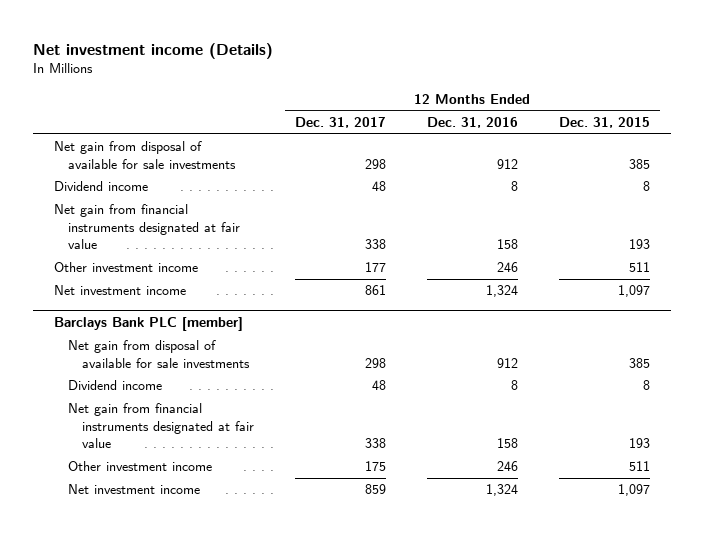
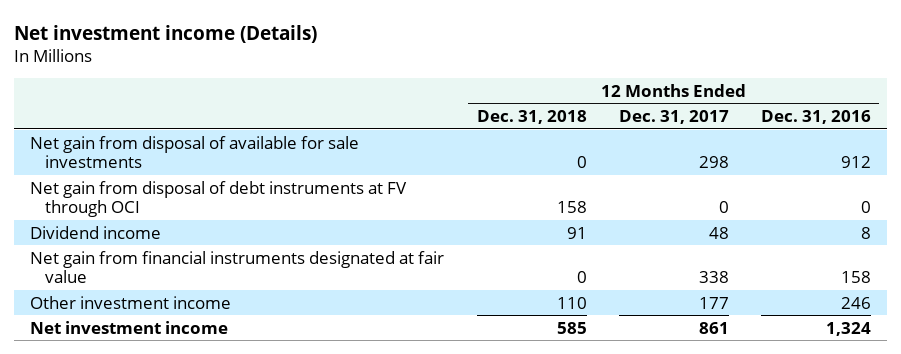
[558,116,650,128] Dec. 31, 2015 -> none
none -> [476,110,587,125] Dec. 31, 2018
none -> [30,180,408,218] Net gain from disposal of debt instruments at FV through OCI
[53,317,243,332] Barclays Bank PLC [member] -> none
[67,340,250,368] Net gain from disposal of available for sale investments -> none
[67,380,162,391] Dividend income -> none
[67,403,254,448] Net gain from financial instruments designated at fair value -> none
[67,461,212,472] Other investment income -> none
[67,484,200,495] Net investment income -> none

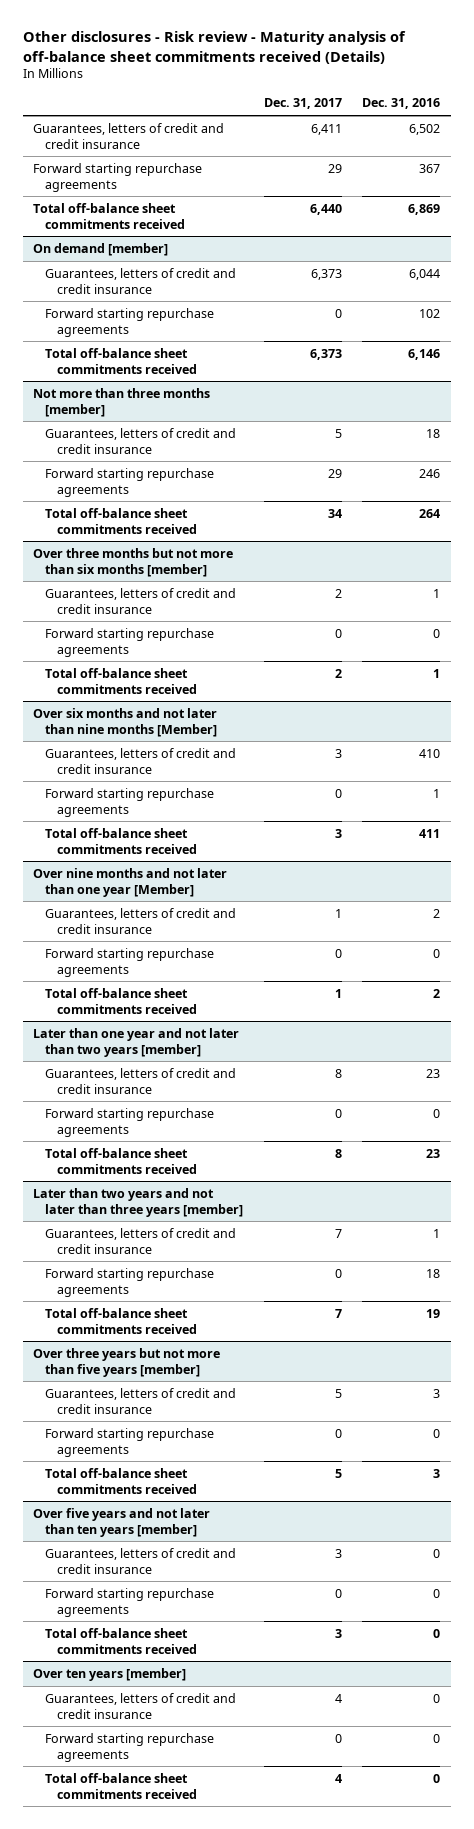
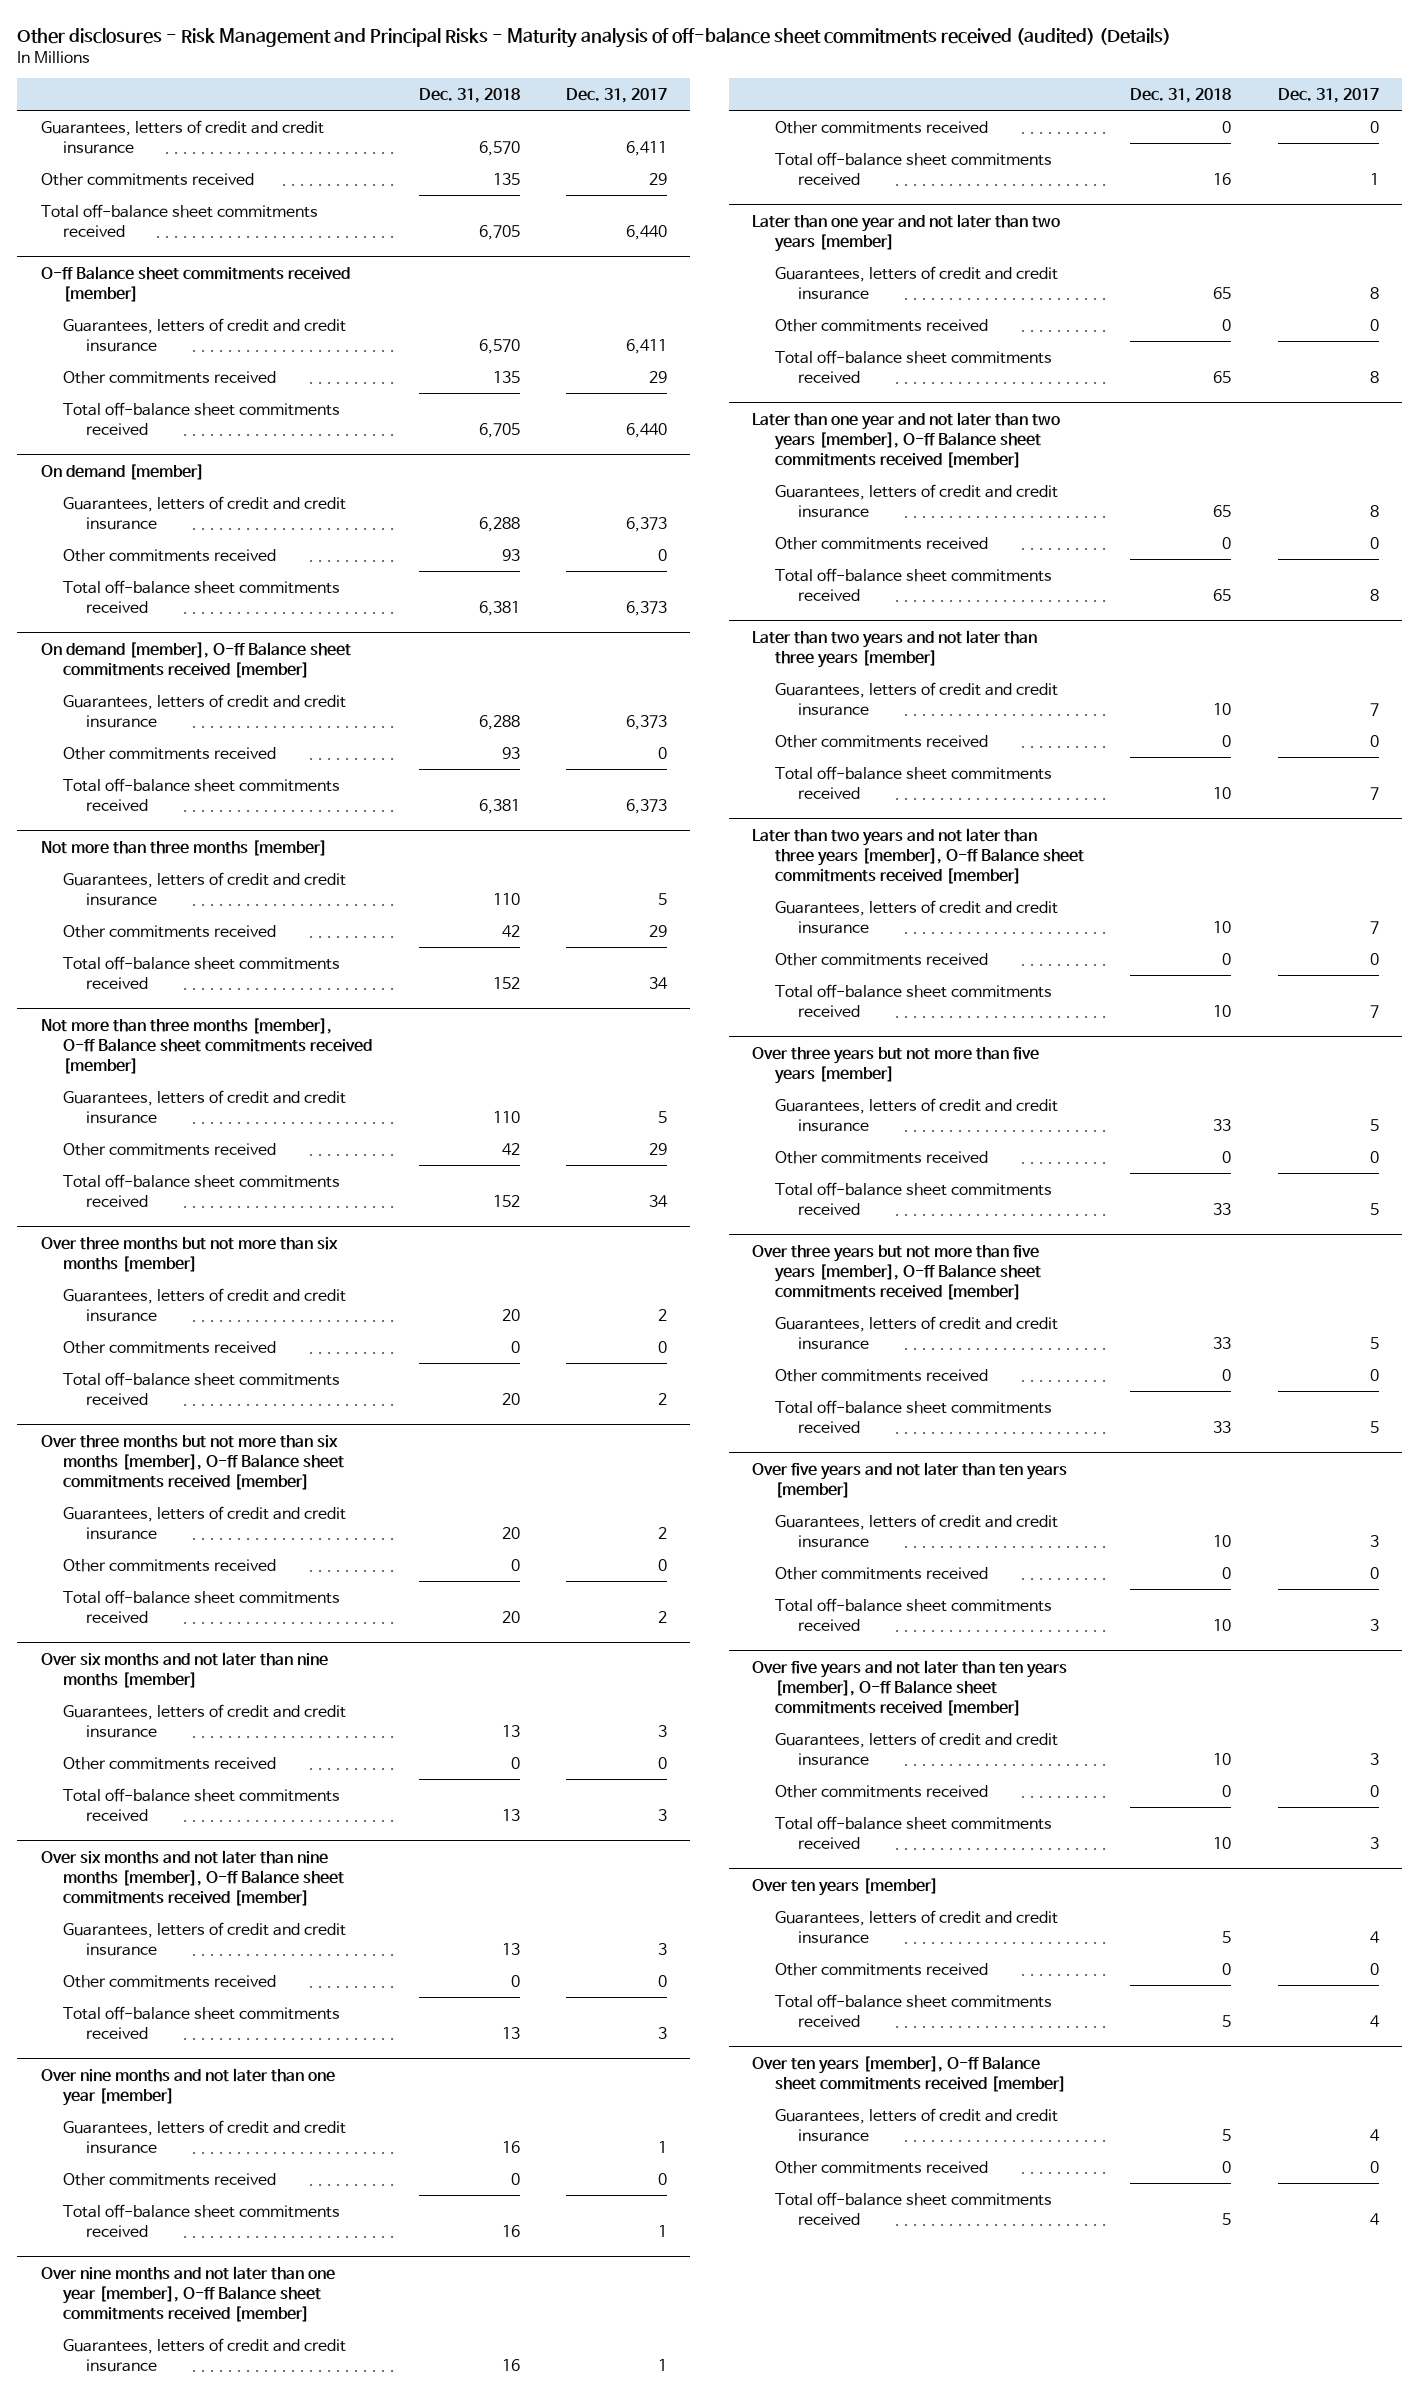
[23,31,407,64] Other disclosures - Risk review - Maturity analysis of off-balance sheet commitments received (Details) -> [17,27,1172,48] Other disclosures - Risk Management and Principal Risks - Maturity analysis of off-balance sheet commitments received (audited) (Details)
[362,98,441,110] Dec. 31, 2016 -> none
none -> [418,87,520,103] Dec. 31, 2018
[33,162,203,192] Forward starting repurchase agreements -> none
none -> [40,172,254,186] Other commitments received
none -> [40,265,350,302] O-ff Balance sheet commitments received [member]
none -> [63,317,347,352] Guarantees, letters of credit and credit insurance
none -> [63,370,277,384] Other commitments received
none -> [63,401,341,435] Total off-balance sheet commitments received
[45,307,215,337] Forward starting repurchase agreements -> none
none -> [63,548,277,562] Other commitments received
none -> [40,641,351,678] On demand [member], O-ff Balance sheet commitments received [member]
none -> [63,693,347,728] Guarantees, letters of credit and credit insurance
none -> [63,746,277,760] Other commitments received
none -> [63,777,341,811] Total off-balance sheet commitments received
[45,467,215,497] Forward starting repurchase agreements -> none
none -> [63,924,277,938] Other commitments received
none -> [40,1017,373,1074] Not more than three months [member], O-ff Balance sheet commitments received [member]
none -> [63,1089,347,1124] Guarantees, letters of credit and credit insurance
none -> [63,1142,277,1156] Other commitments received
none -> [63,1173,341,1207] Total off-balance sheet commitments received
[45,627,215,657] Forward starting repurchase agreements -> none
none -> [63,1340,277,1354] Other commitments received
none -> [40,1434,345,1490] Over three months but not more than six months [member], O-ff Balance sheet commitments received [member]
none -> [63,1505,347,1540] Guarantees, letters of credit and credit insurance
none -> [63,1558,277,1572] Other commitments received
none -> [63,1589,341,1623] Total off-balance sheet commitments received
[33,707,218,737] Over six months and not later than nine months [Member] -> [40,1651,328,1688] Over six months and not later than nine months [member]
[45,787,215,817] Forward starting repurchase agreements -> none
none -> [63,1756,277,1770] Other commitments received
none -> [40,1849,345,1906] Over six months and not later than nine months [member], O-ff Balance sheet commitments received [member]
none -> [63,1921,347,1956] Guarantees, letters of credit and credit insurance
none -> [63,1974,277,1988] Other commitments received
none -> [63,2005,341,2039] Total off-balance sheet commitments received
[33,867,228,897] Over nine months and not later than one year [Member] -> [40,2067,335,2106] Over nine months and not later than one year [member]
[45,947,215,977] Forward starting repurchase agreements -> none
none -> [63,2172,277,2186] Other commitments received
none -> [40,2265,335,2322] Over nine months and not later than one year [member], O-ff Balance sheet commitments received [member]
none -> [63,2337,347,2372] Guarantees, letters of credit and credit insurance
none -> [774,120,988,134] Other commitments received
none -> [774,151,1052,185] Total off-balance sheet commitments received
[45,1107,215,1137] Forward starting repurchase agreements -> none
none -> [774,318,988,332] Other commitments received
none -> [752,411,1061,468] Later than one year and not later than two years [member], O-ff Balance sheet commitments received [member]
none -> [774,483,1058,518] Guarantees, letters of credit and credit insurance
none -> [774,536,988,550] Other commitments received
none -> [774,567,1052,601] Total off-balance sheet commitments received
[45,1267,215,1297] Forward starting repurchase agreements -> none
none -> [774,734,988,748] Other commitments received
none -> [752,827,1084,884] Later than two years and not later than three years [member], O-ff Balance sheet commitments received [member]
none -> [774,899,1058,934] Guarantees, letters of credit and credit insurance
none -> [774,952,988,966] Other commitments received
none -> [774,983,1052,1017] Total off-balance sheet commitments received
[45,1427,215,1457] Forward starting repurchase agreements -> none
none -> [774,1150,988,1164] Other commitments received
none -> [752,1244,1041,1300] Over three years but not more than five years [member], O-ff Balance sheet commitments received [member]
none -> [774,1315,1058,1350] Guarantees, letters of credit and credit insurance
none -> [774,1368,988,1382] Other commitments received
none -> [774,1399,1052,1433] Total off-balance sheet commitments received
[45,1587,215,1617] Forward starting repurchase agreements -> none
none -> [774,1566,988,1580] Other commitments received
none -> [752,1659,1068,1716] Over five years and not later than ten years [member], O-ff Balance sheet commitments received [member]
none -> [774,1731,1058,1766] Guarantees, letters of credit and credit insurance
none -> [774,1784,988,1798] Other commitments received
none -> [774,1815,1052,1849] Total off-balance sheet commitments received
[45,1732,215,1762] Forward starting repurchase agreements -> none
none -> [774,1962,988,1976] Other commitments received
none -> [752,2055,1066,2092] Over ten years [member], O-ff Balance sheet commitments received [member]
none -> [774,2107,1058,2142] Guarantees, letters of credit and credit insurance
none -> [774,2160,988,2174] Other commitments received
none -> [774,2191,1052,2225] Total off-balance sheet commitments received

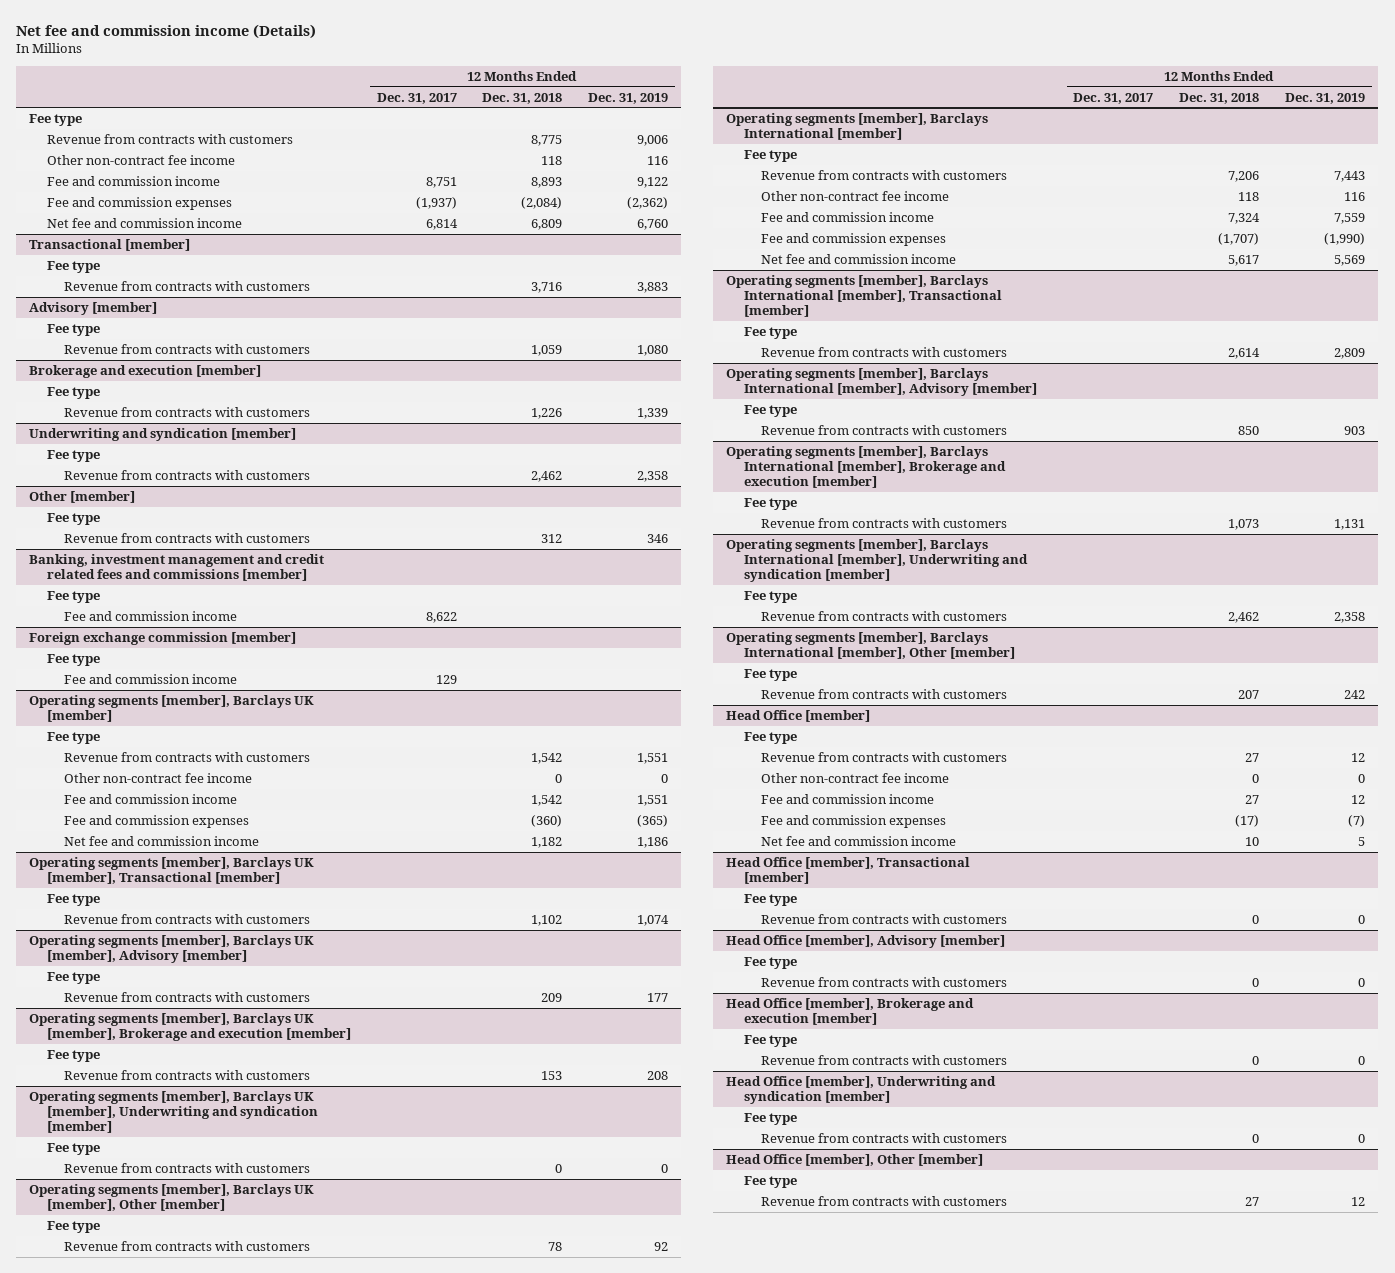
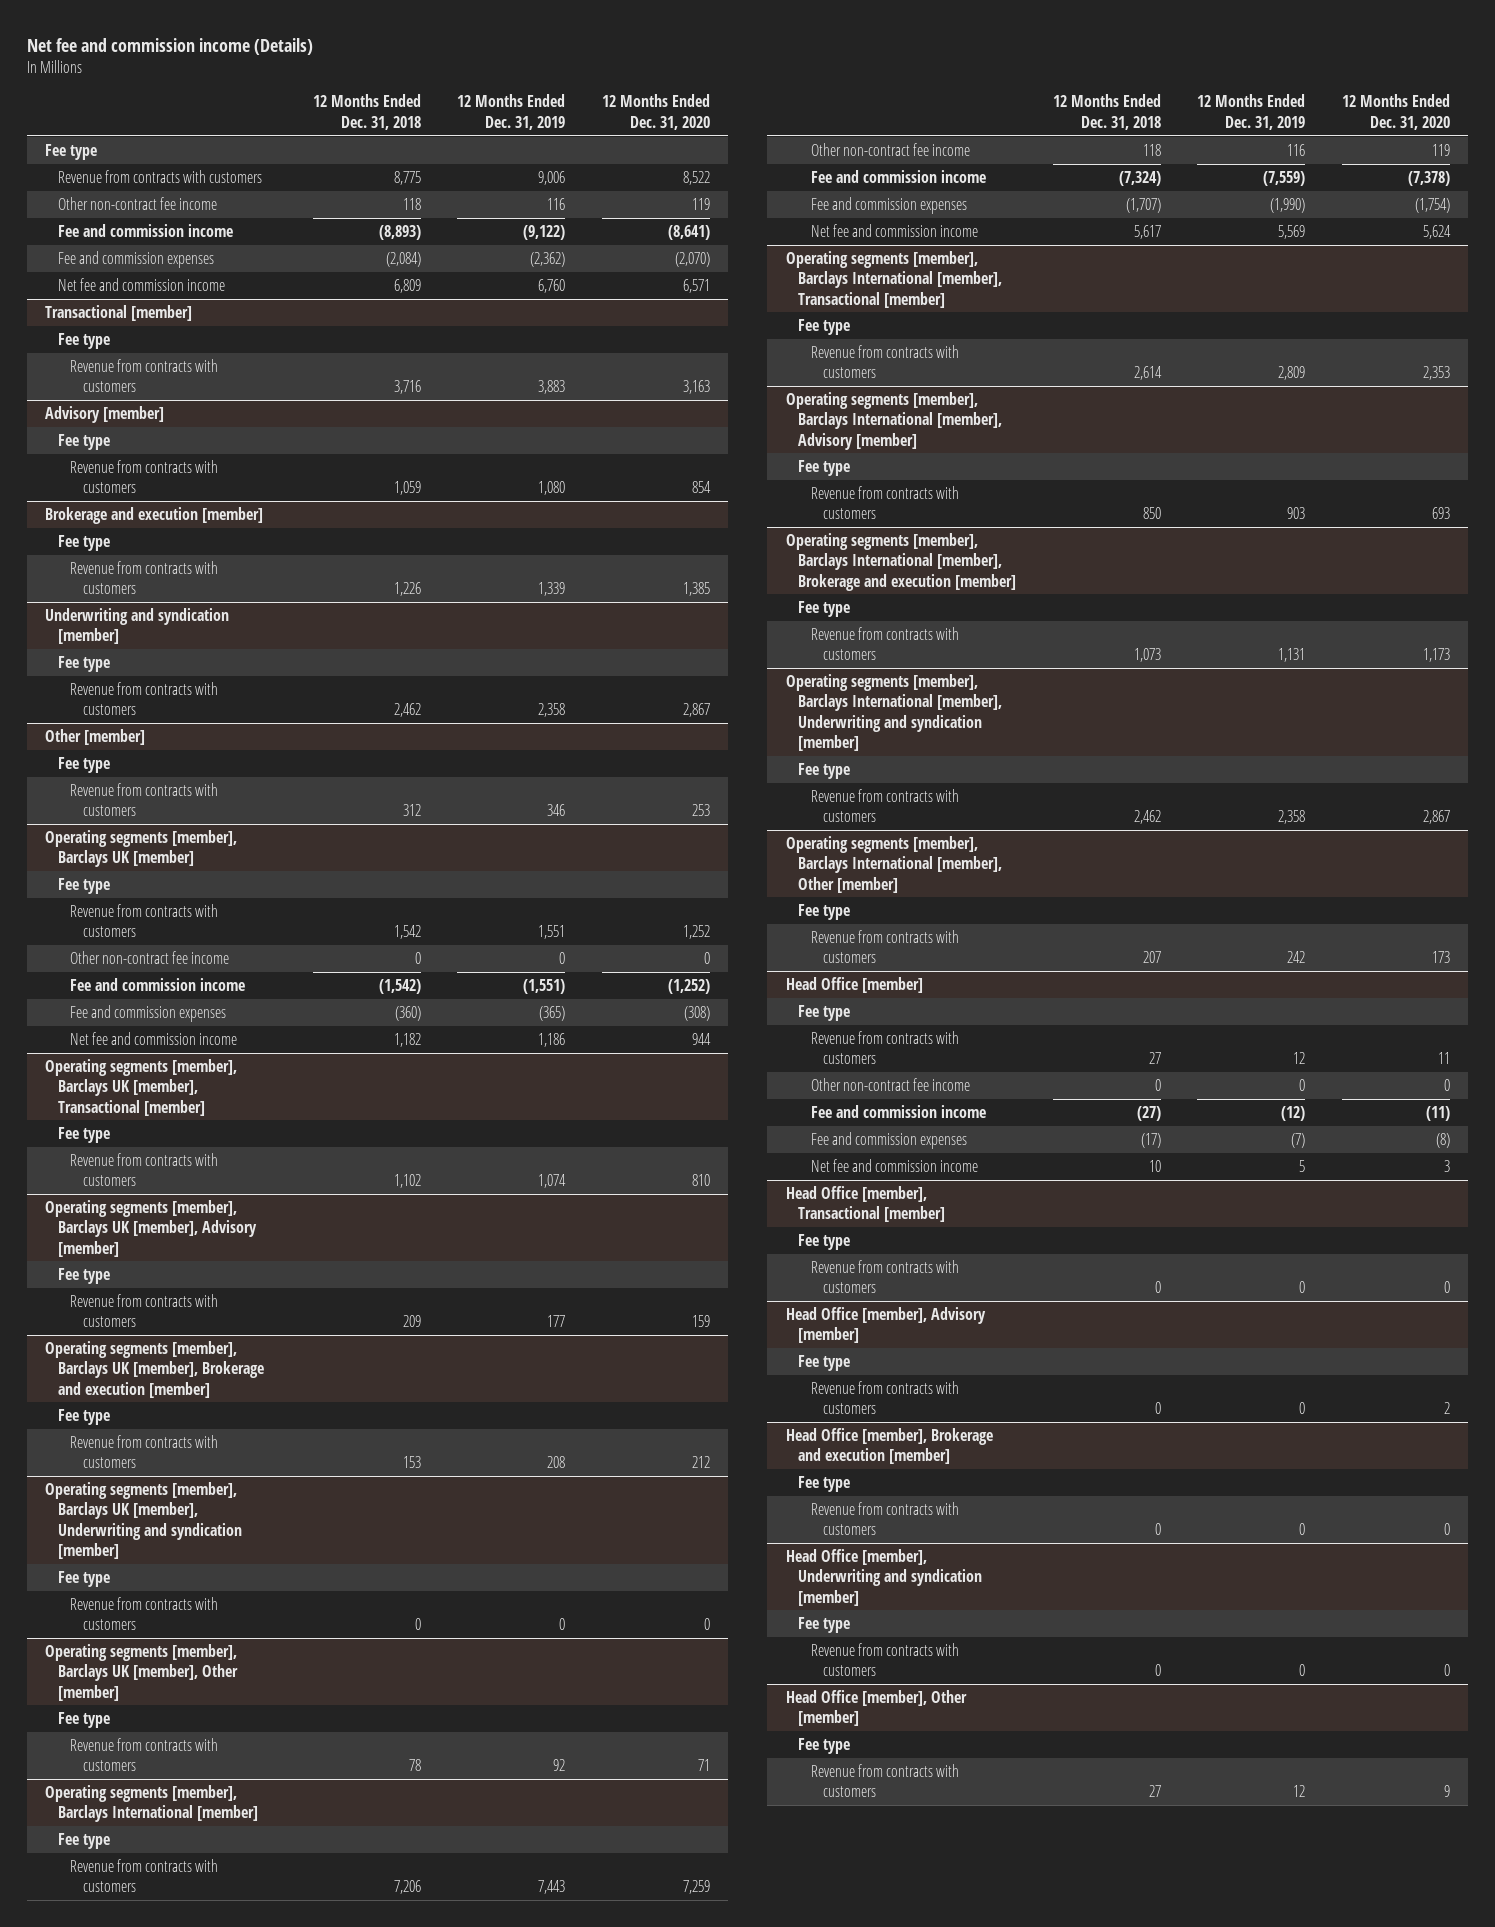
[376,92,457,104] Dec. 31, 2017 -> none
none -> [601,94,710,130] 12 Months Ended Dec. 31, 2020
[531,176,563,188] 8,893 -> [378,224,421,240] (8,893)
[637,176,669,188] 9,122 -> [523,224,566,240] (9,122)
[29,553,325,582] Banking, investment management and credit related fees and commissions [member] -> none
[46,590,100,603] Fee type -> none
[63,610,237,621] Fee and commission income -> none
[29,631,297,645] Foreign exchange commission [member] -> none
[46,653,100,666] Fee type -> none
[63,673,237,684] Fee and commission income -> none
[531,794,563,806] 1,542 -> [378,978,421,994] (1,542)
[637,794,669,806] 1,551 -> [523,978,566,994] (1,551)
[1228,212,1261,224] 7,324 -> [1118,170,1161,186] (7,324)
[1334,212,1366,224] 7,559 -> [1263,170,1306,186] (7,559)
[1245,794,1260,804] 27 -> [1136,1105,1161,1121] (27)
[1351,794,1366,804] 12 -> [1281,1105,1306,1121] (12)

